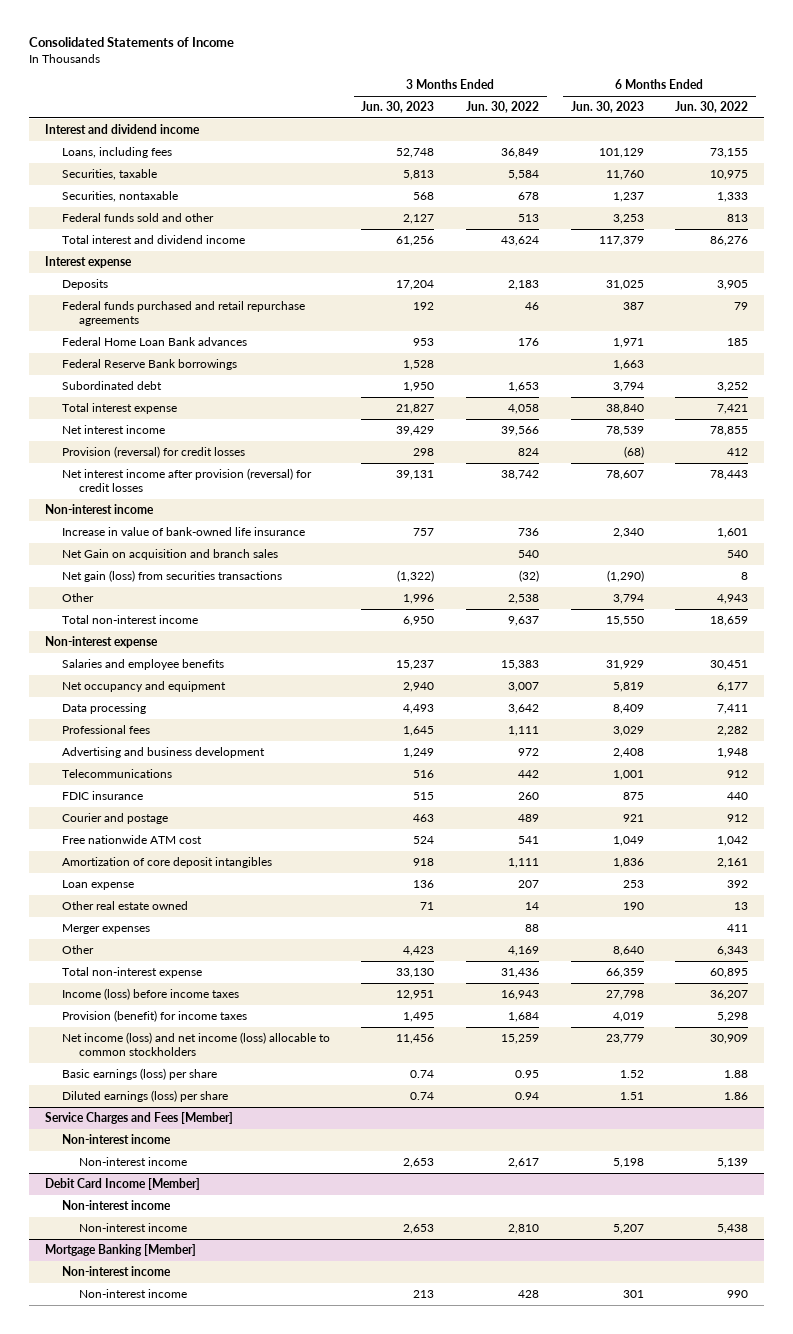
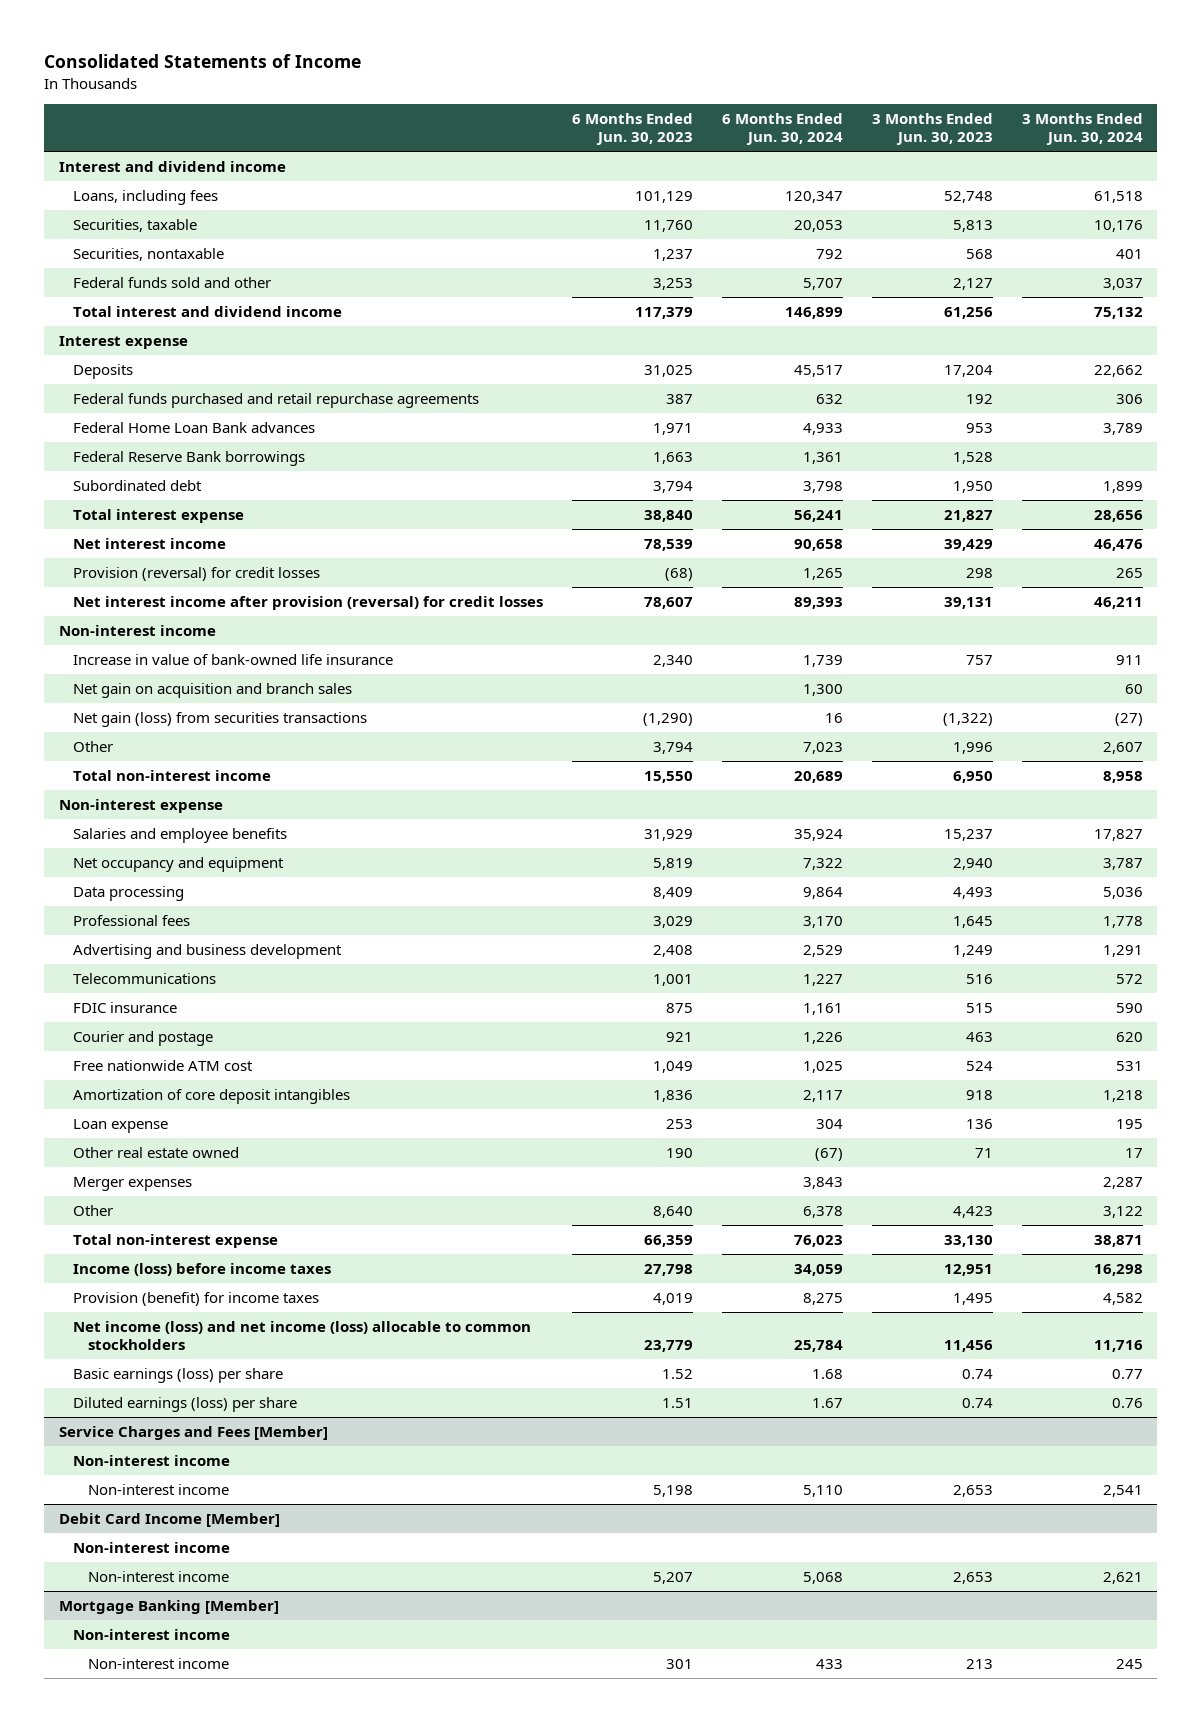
[466,101,540,114] Jun. 30, 2022 -> none
[675,101,749,114] Jun. 30, 2022 -> none
none -> [722,112,844,146] 6 Months Ended Jun. 30, 2024
none -> [1021,112,1143,146] 3 Months Ended Jun. 30, 2024
[61,549,278,561] Net Gain on acquisition and branch sales -> [73,682,353,698] Net gain on acquisition and branch sales

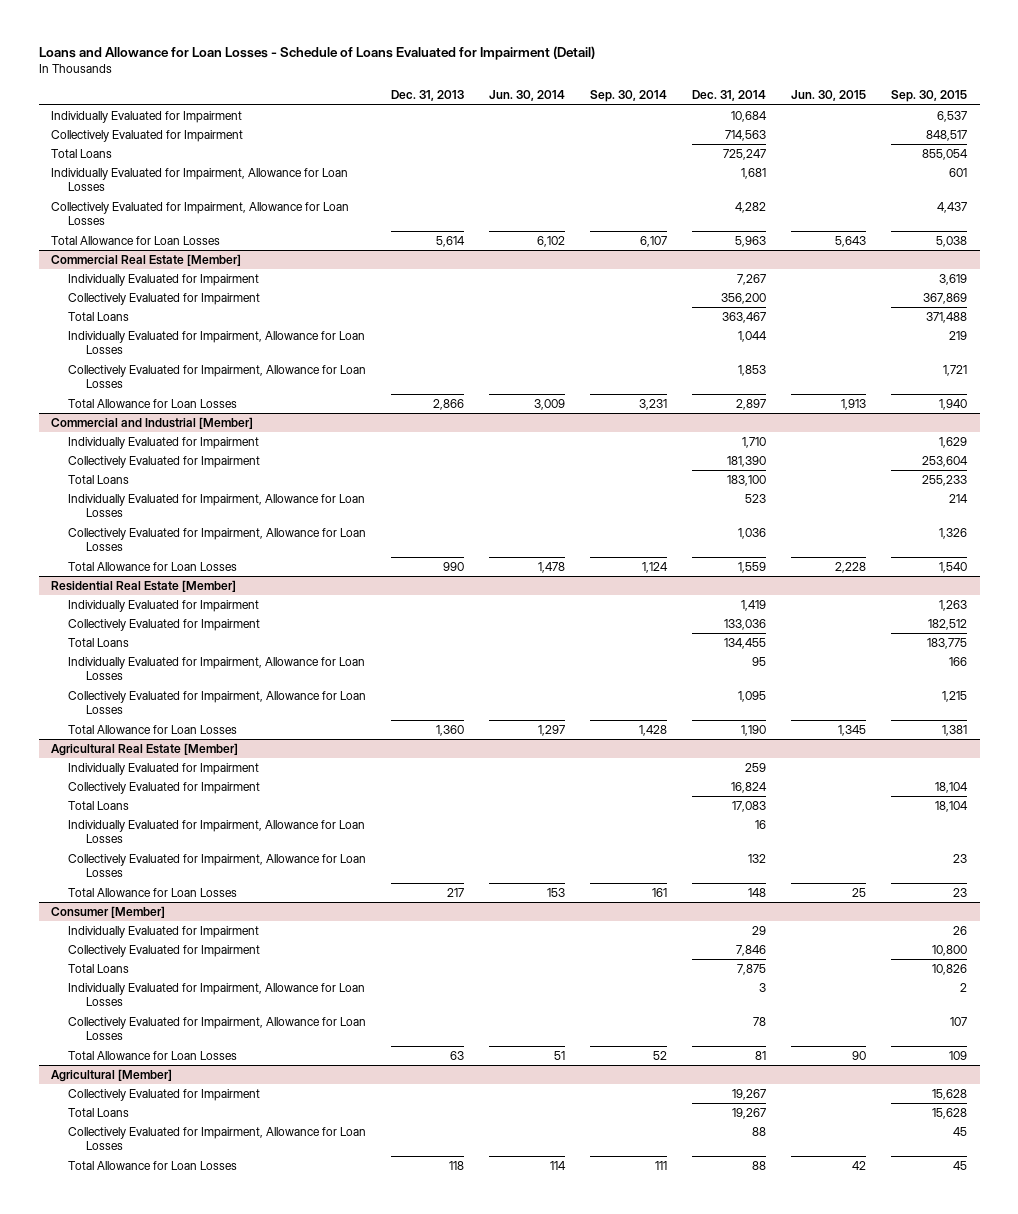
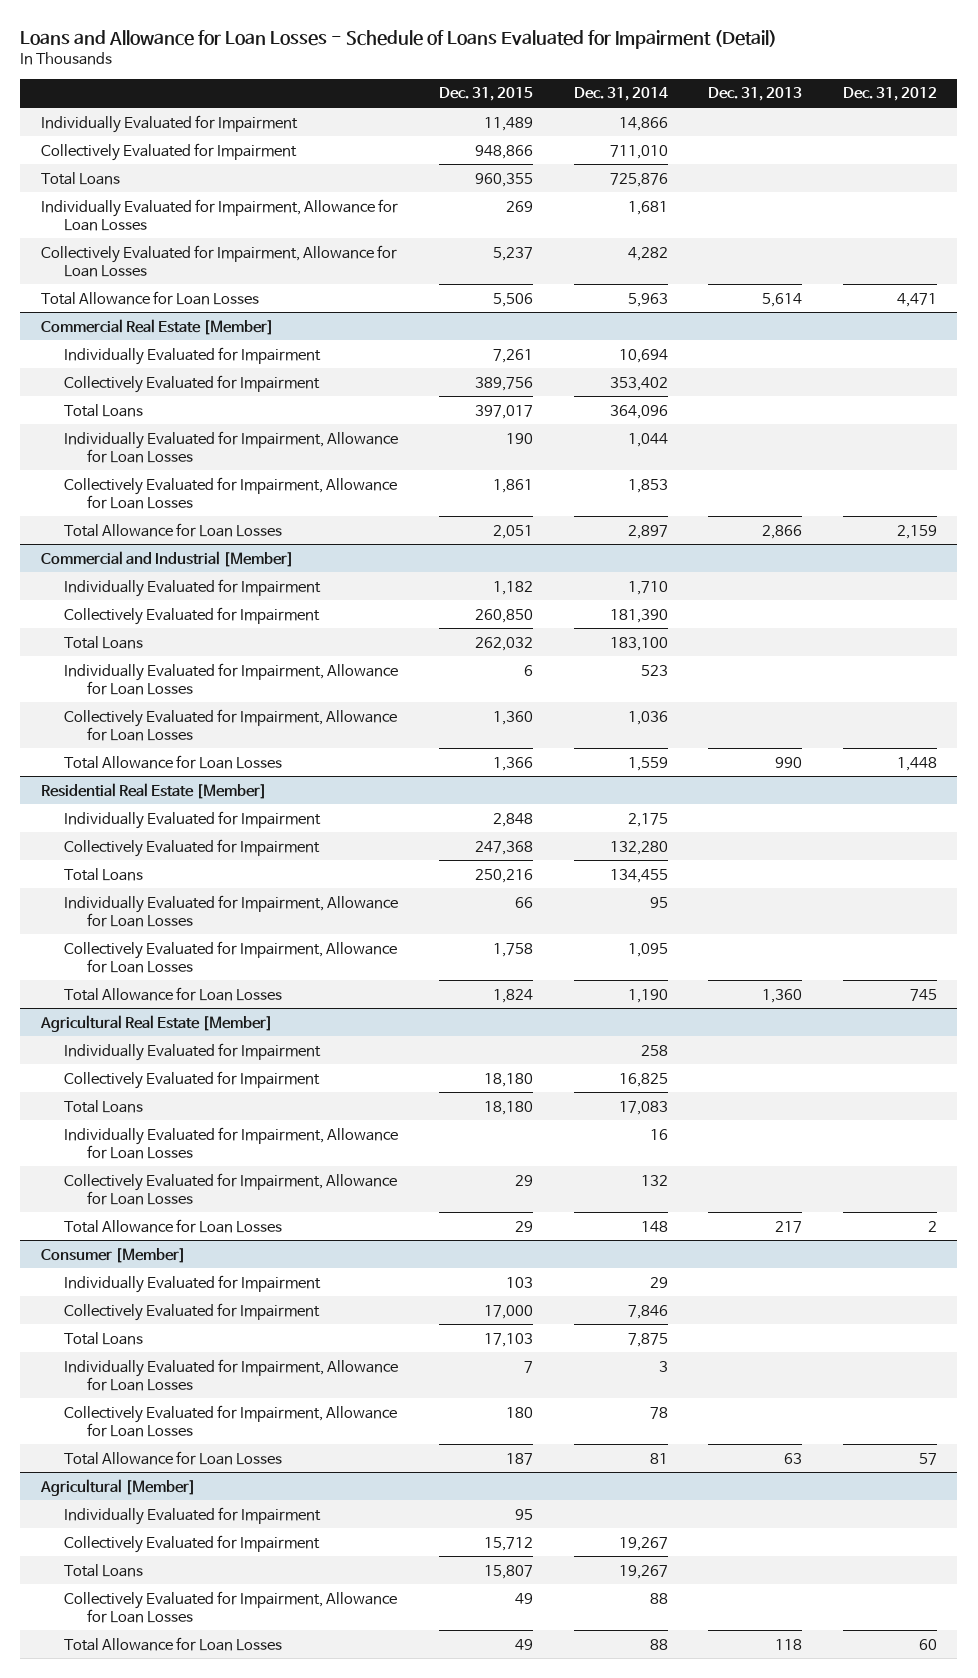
[489,90,566,102] Jun. 30, 2014 -> none
[590,90,668,103] Sep. 30, 2014 -> none
[791,90,867,102] Jun. 30, 2015 -> none
[891,90,968,103] Sep. 30, 2015 -> none
none -> [438,87,533,102] Dec. 31, 2015
none -> [843,87,938,102] Dec. 31, 2012
[731,111,768,123] 10,684 -> [618,116,668,131] 14,866
[725,130,767,142] 714,563 -> [609,144,668,159] 711,010
[723,149,767,161] 725,247 -> [609,172,668,187] 725,876
[737,274,767,286] 7,267 -> [618,348,668,363] 10,694
[721,293,767,305] 356,200 -> [609,376,668,391] 353,402
[722,312,767,324] 363,467 -> [609,404,668,419] 364,096
[741,600,767,612] 1,419 -> [627,812,668,827] 2,175
[724,619,767,631] 133,036 -> [609,840,668,855] 132,280
[745,763,767,773] 259 -> [640,1044,668,1056] 258
[731,782,768,794] 16,824 -> [618,1072,668,1087] 16,825
none -> [63,1506,321,1525] Individually Evaluated for Impairment

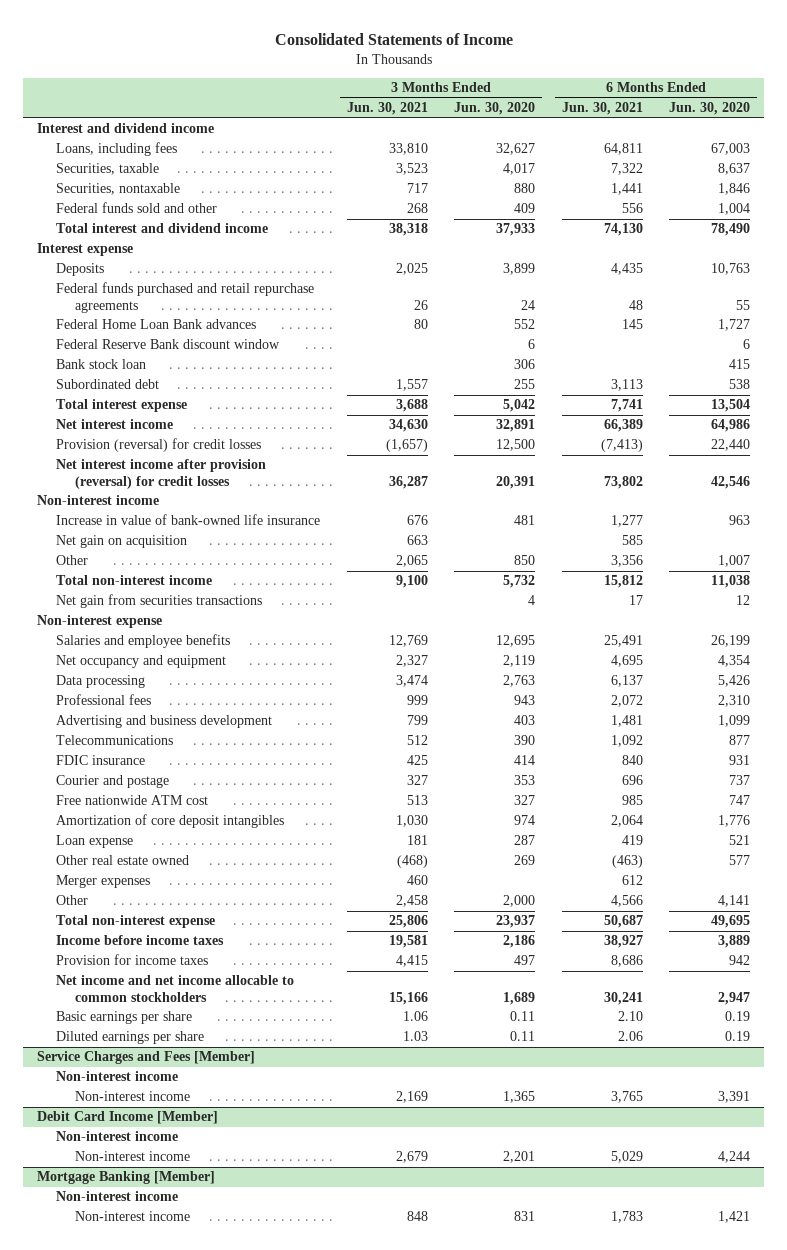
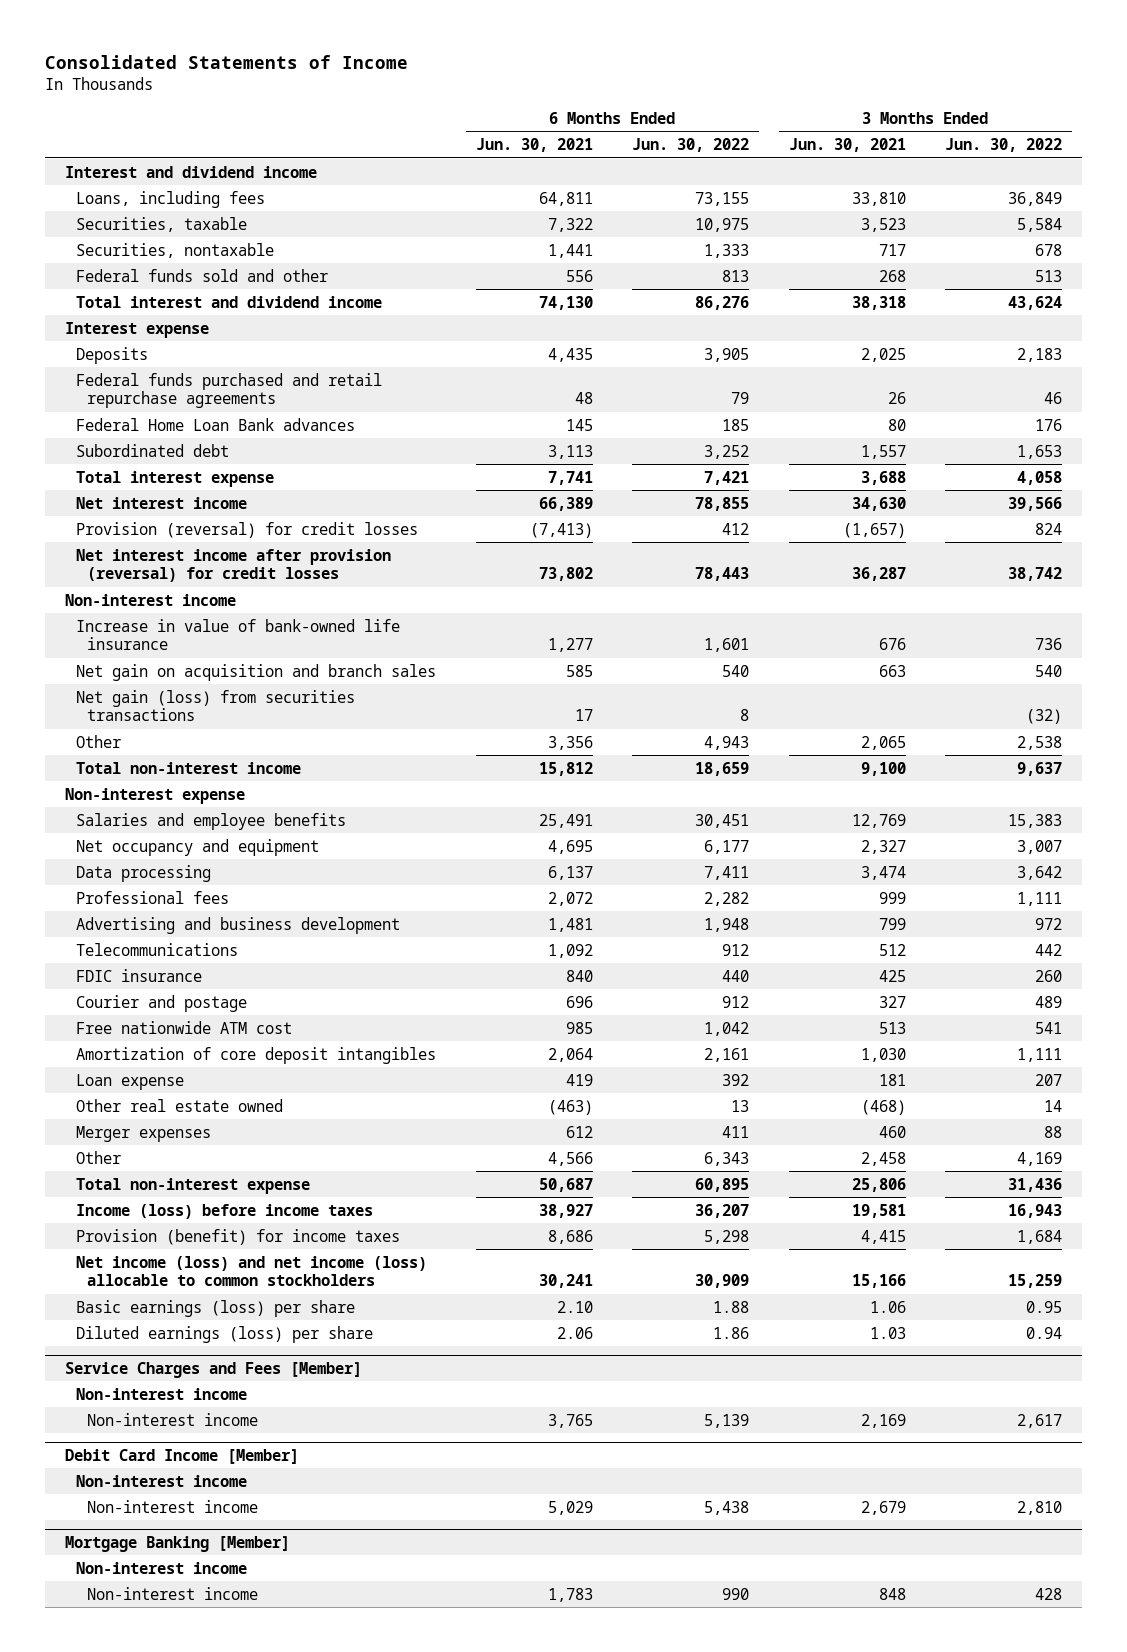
[454,102,536,116] Jun. 30, 2020 -> none
[669,102,751,116] Jun. 30, 2020 -> none
none -> [632,138,750,153] Jun. 30, 2022
none -> [945,138,1063,153] Jun. 30, 2022
[55,339,280,350] Federal Reserve Bank discount window -> none
[55,359,146,370] Bank stock loan -> none
[55,535,187,549] Net gain on acquisition -> [75,663,436,681] Net gain on acquisition and branch sales
none -> [75,689,355,721] Net gain (loss) from securities transactions
[55,594,262,609] Net gain from securities transactions -> none
[55,935,224,946] Income before income taxes -> [75,1203,373,1219] Income (loss) before income taxes
[55,954,208,966] Provision for income taxes -> [75,1228,400,1245] Provision (benefit) for income taxes
[55,975,294,1002] Net income and net income allocable to common stockholders -> [75,1255,427,1286] Net income (loss) and net income (loss) allocable to common stockholders
[55,1011,192,1025] Basic earnings per share -> [75,1299,355,1317] Basic earnings (loss) per share
[55,1031,204,1045] Diluted earnings per share -> [75,1325,373,1343] Diluted earnings (loss) per share

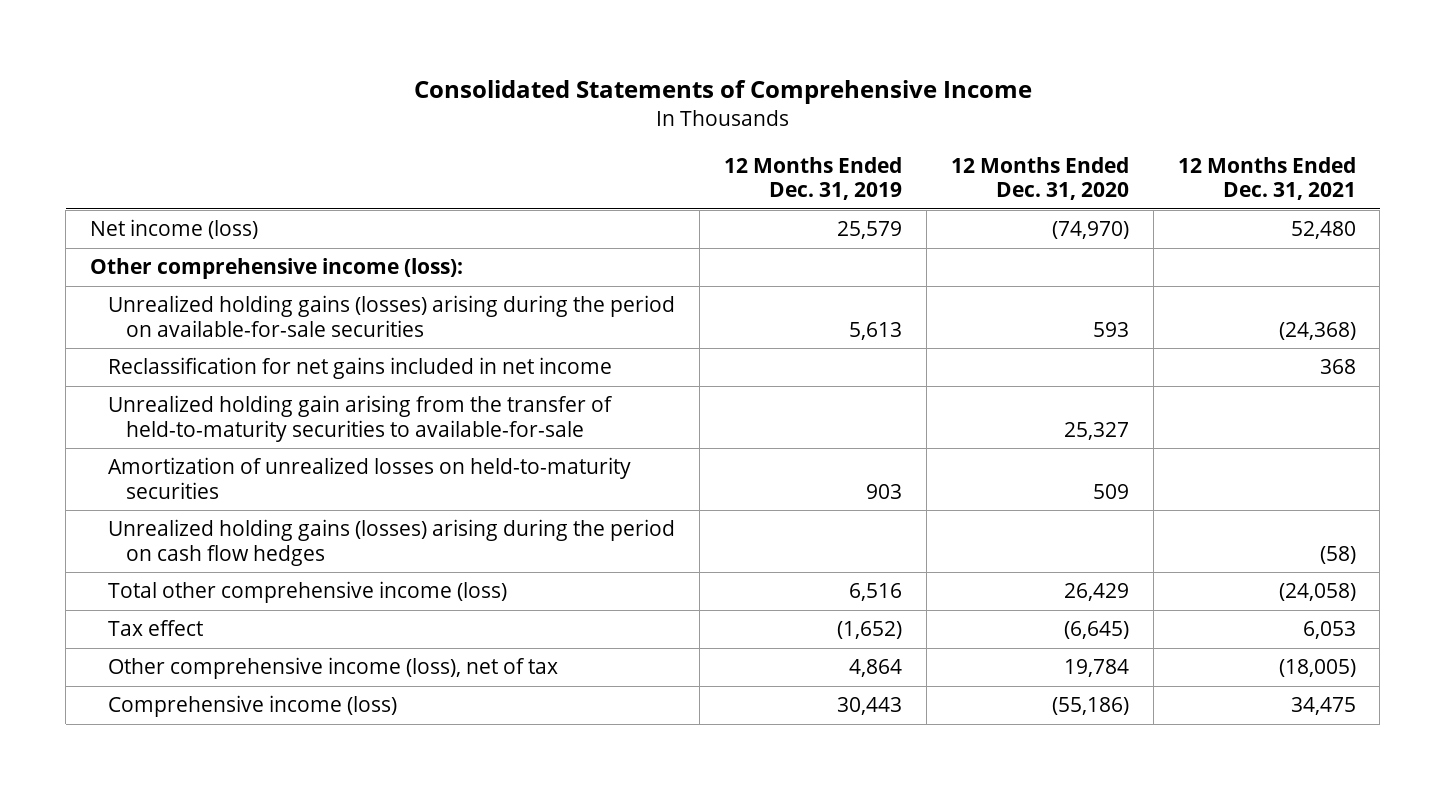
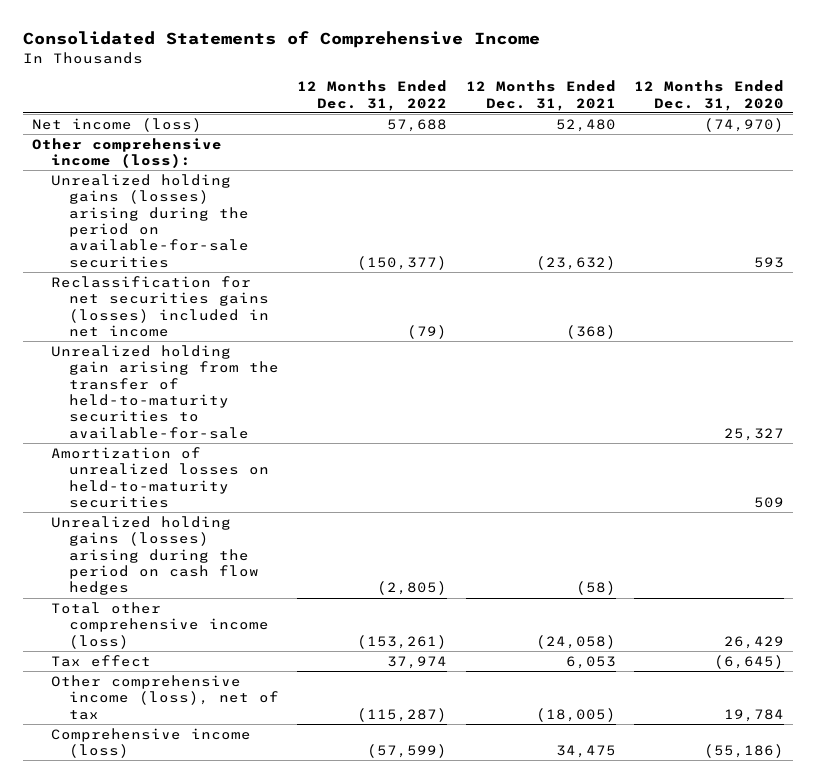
[724,157,903,201] 12 Months Ended Dec. 31, 2019 -> none
none -> [297,80,448,111] 12 Months Ended Dec. 31, 2022
[1278,321,1356,340] (24,368) -> [535,255,616,270] (23,632)
[108,357,613,380] Reclassification for net gains included in net income -> [50,275,270,338] Reclassification for net securities gains (losses) included in net income
[1319,359,1356,375] 368 -> [565,325,616,340] (368)

